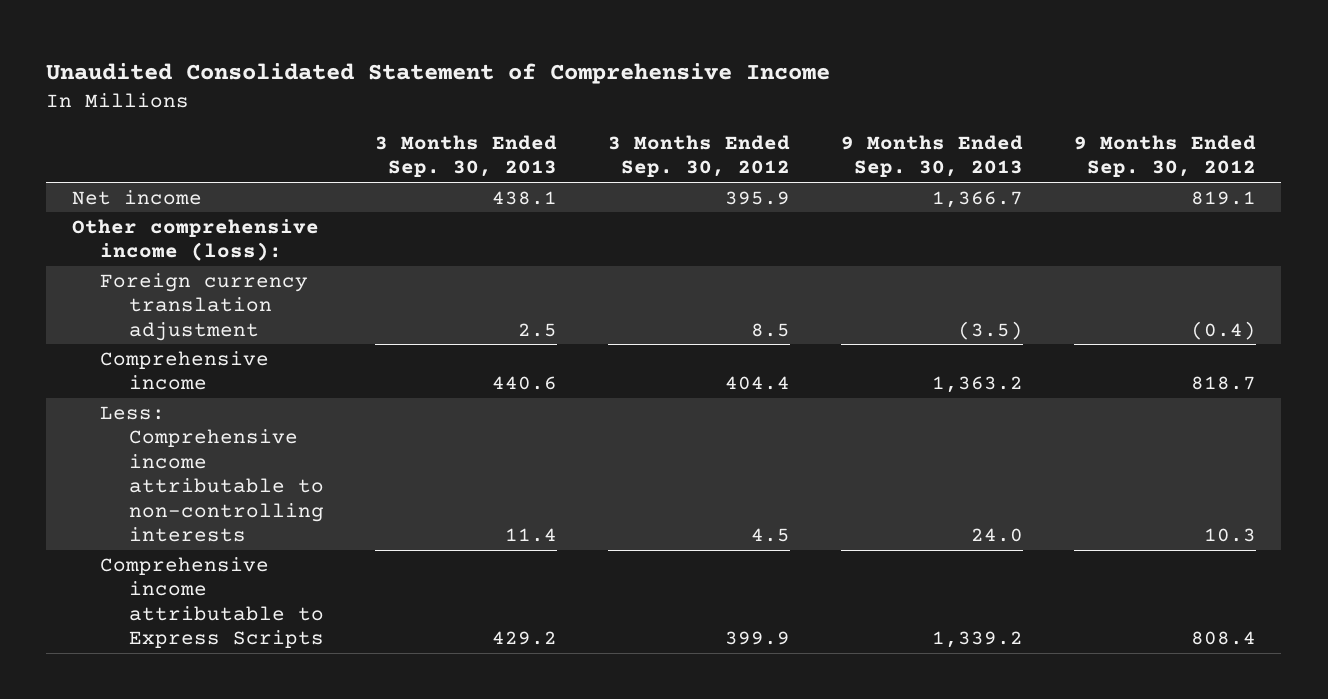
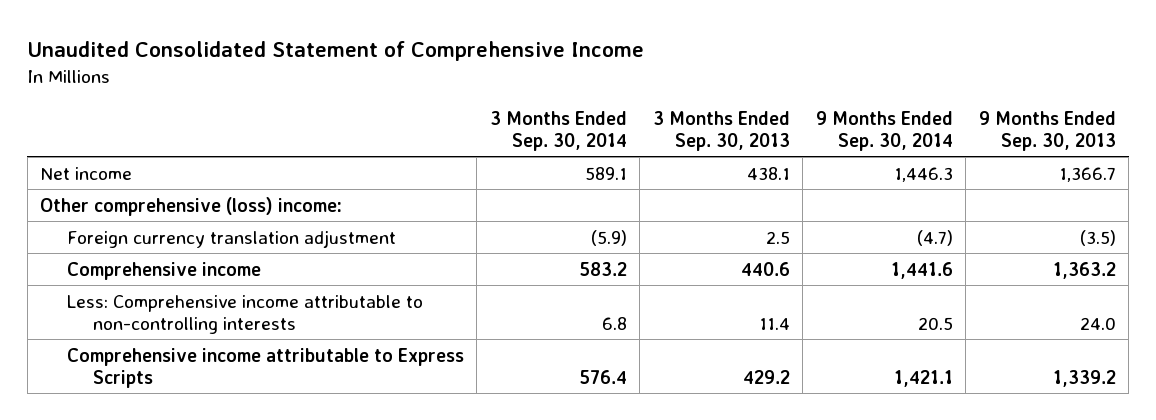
[607,135,790,178] 3 Months Ended Sep. 30, 2012 -> none
[1073,135,1256,178] 9 Months Ended Sep. 30, 2012 -> none
none -> [489,110,627,151] 3 Months Ended Sep. 30, 2014
none -> [815,110,953,151] 9 Months Ended Sep. 30, 2014
[71,218,319,262] Other comprehensive income (loss): -> [40,196,343,216] Other comprehensive (loss) income:

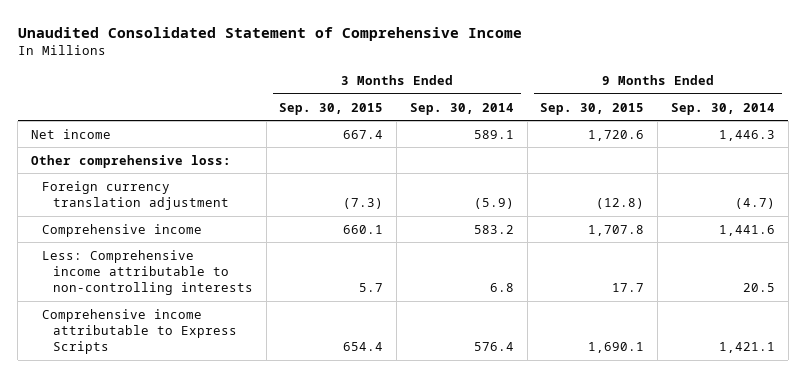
[652,110,790,151] 3 Months Ended Sep. 30, 2013 -> none
[978,110,1116,151] 9 Months Ended Sep. 30, 2013 -> none
none -> [279,102,384,115] Sep. 30, 2015
none -> [540,102,645,115] Sep. 30, 2015
[40,196,343,216] Other comprehensive (loss) income: -> [31,154,232,168] Other comprehensive loss:

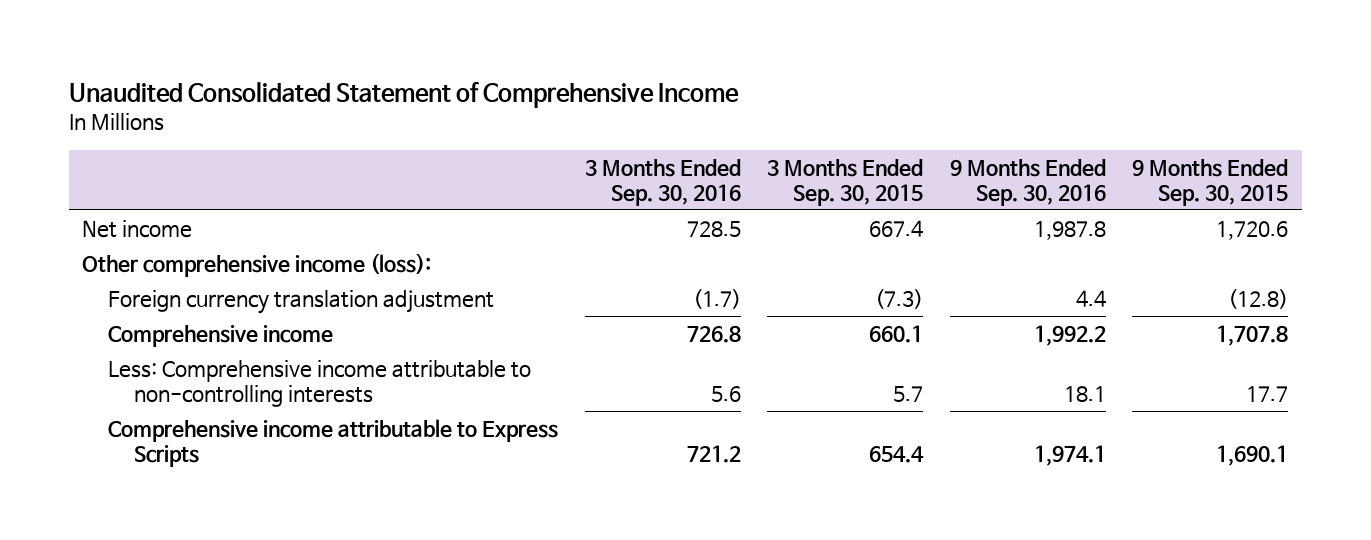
[409,102,514,115] Sep. 30, 2014 -> none
[671,102,776,115] Sep. 30, 2014 -> none
none -> [584,159,741,206] 3 Months Ended Sep. 30, 2016
none -> [949,159,1106,206] 9 Months Ended Sep. 30, 2016
[31,154,232,168] Other comprehensive loss: -> [82,252,432,277] Other comprehensive income (loss):

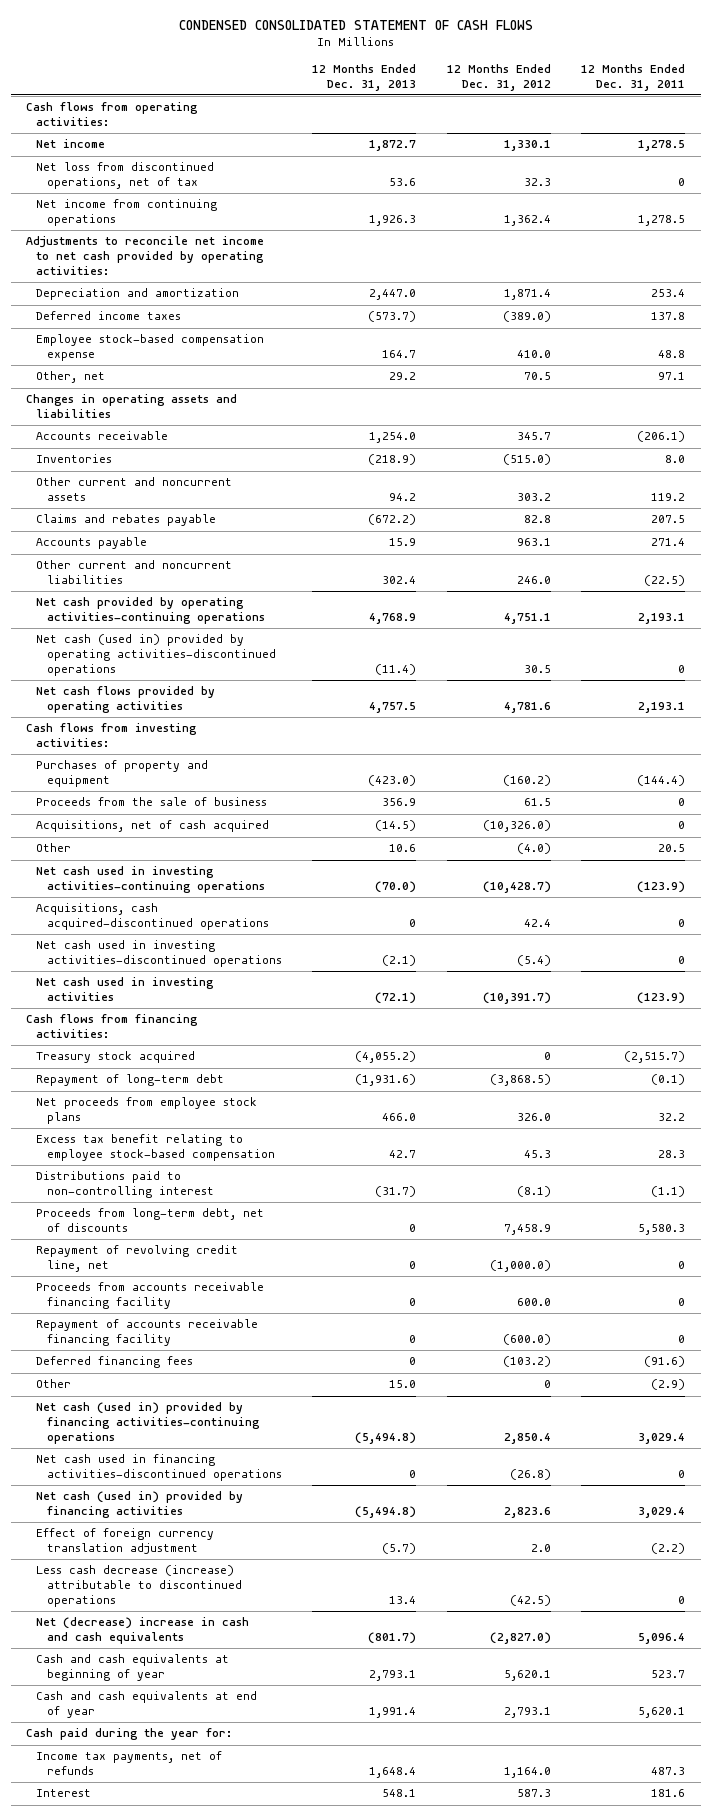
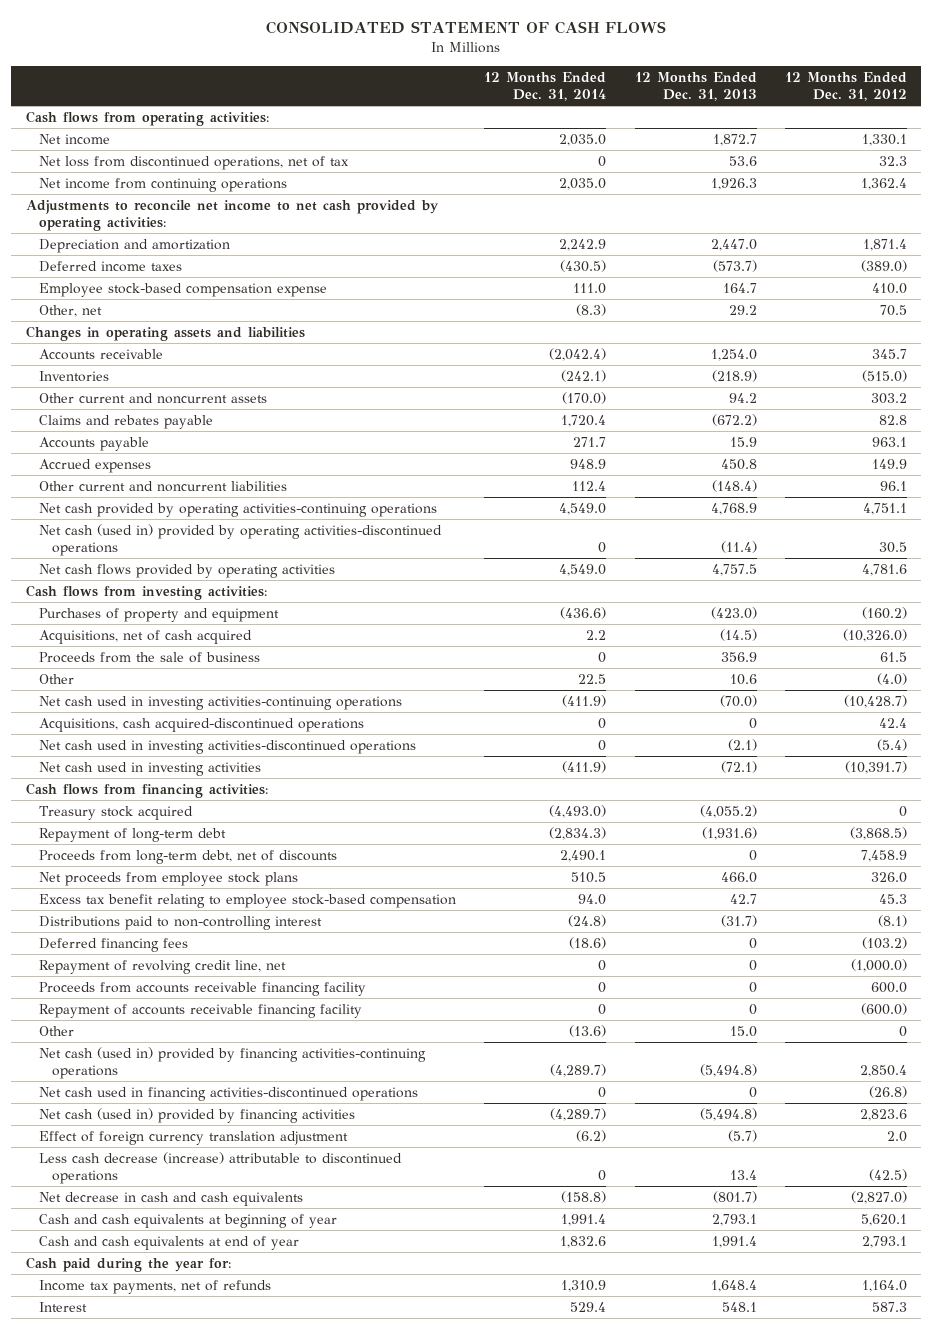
[178,19,533,30] CONDENSED CONSOLIDATED STATEMENT OF CASH FLOWS -> [266,21,667,35] CONSOLIDATED STATEMENT OF CASH FLOWS
[581,63,686,91] 12 Months Ended Dec. 31, 2011 -> none
none -> [484,72,607,101] 12 Months Ended Dec. 31, 2014
none -> [38,459,151,474] Accrued expenses
[382,576,417,585] 302.4 -> [711,480,757,493] (148.4)
[516,576,551,585] 246.0 -> [880,481,908,492] 96.1
[36,797,268,807] Proceeds from the sale of business -> [38,652,260,664] Proceeds from the sale of business
[36,1208,265,1233] Proceeds from long-term debt, net of discounts -> [38,850,337,865] Proceeds from long-term debt, net of discounts
[36,1356,194,1369] Deferred financing fees -> [38,938,188,953] Deferred financing fees
[36,1617,250,1645] Net (decrease) increase in cash and cash equivalents -> [38,1192,303,1207] Net decrease in cash and cash equivalents

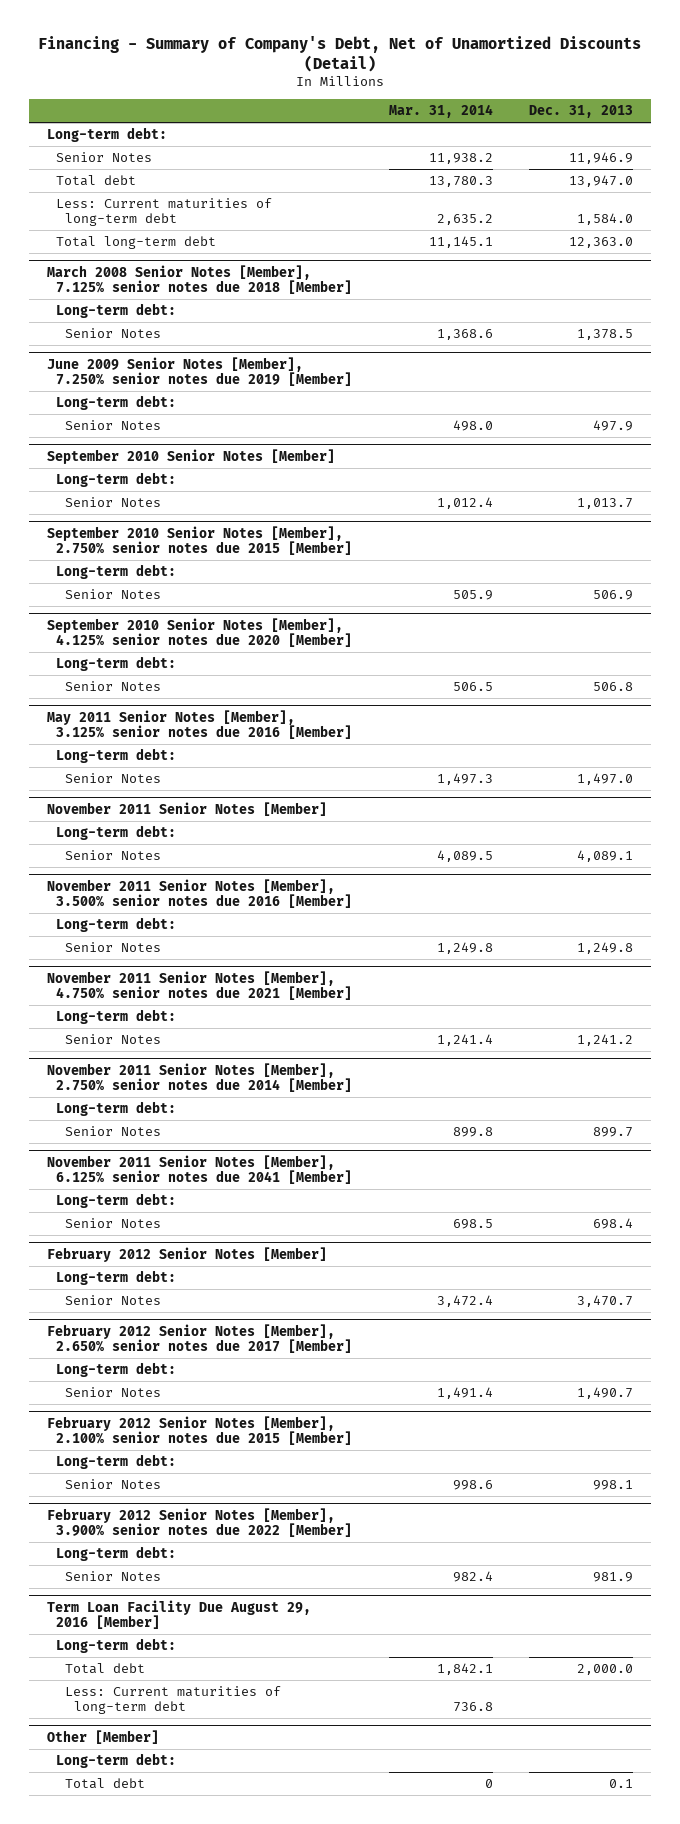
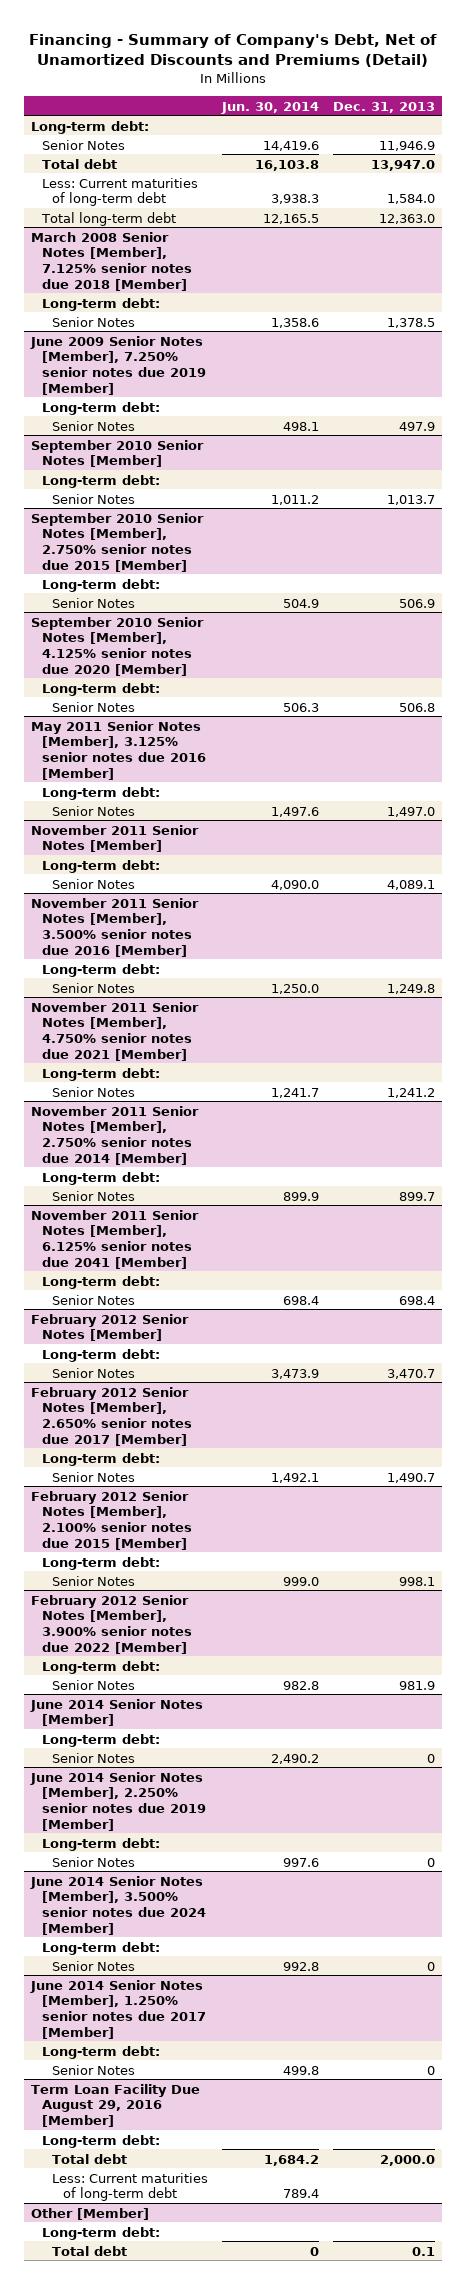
[38,35,642,72] Financing - Summary of Company's Debt, Net of Unamortized Discounts (Detail) -> [28,33,437,68] Financing - Summary of Company's Debt, Net of Unamortized Discounts and Premiums (Detail)
[388,104,493,119] Mar. 31, 2014 -> none
none -> [220,101,319,114] Jun. 30, 2014
none -> [29,1698,203,1727] June 2014 Senior Notes [Member]
none -> [41,1733,160,1747] Long-term debt:
none -> [52,1752,136,1763] Senior Notes
none -> [29,1771,206,1831] June 2014 Senior Notes [Member], 2.250% senior notes due 2019 [Member]
none -> [41,1837,160,1851] Long-term debt:
none -> [52,1856,136,1867] Senior Notes
none -> [29,1875,206,1935] June 2014 Senior Notes [Member], 3.500% senior notes due 2024 [Member]
none -> [41,1941,160,1955] Long-term debt:
none -> [52,1960,136,1971] Senior Notes
none -> [29,1979,206,2039] June 2014 Senior Notes [Member], 1.250% senior notes due 2017 [Member]
none -> [41,2045,160,2059] Long-term debt:
none -> [52,2064,136,2075] Senior Notes

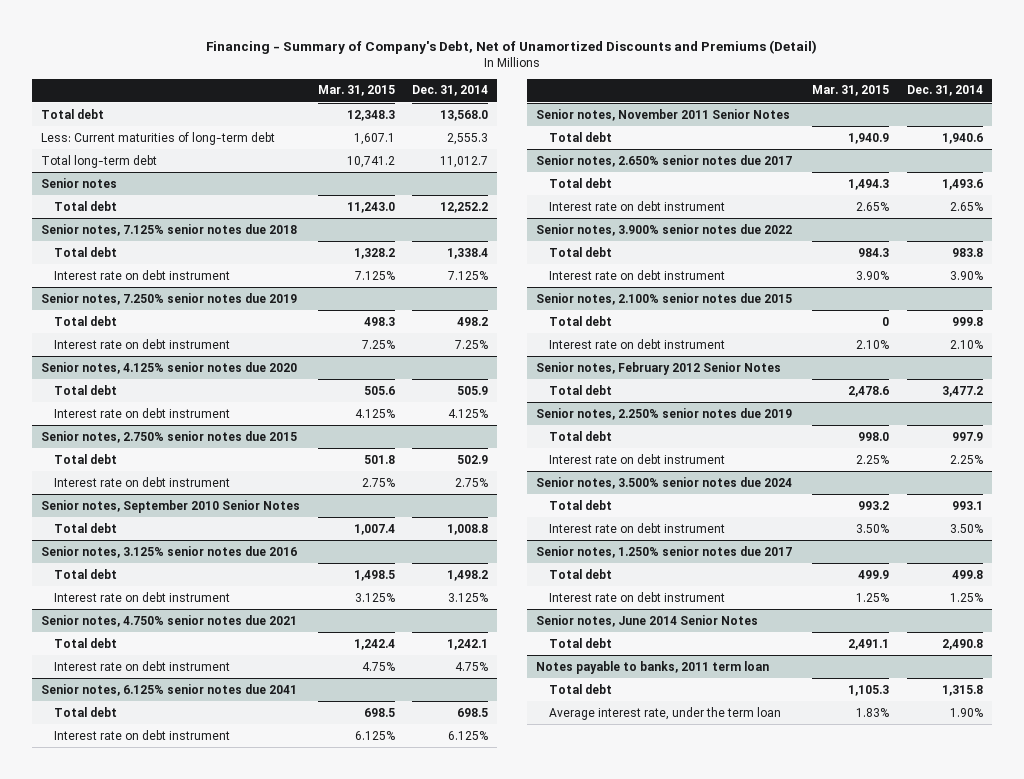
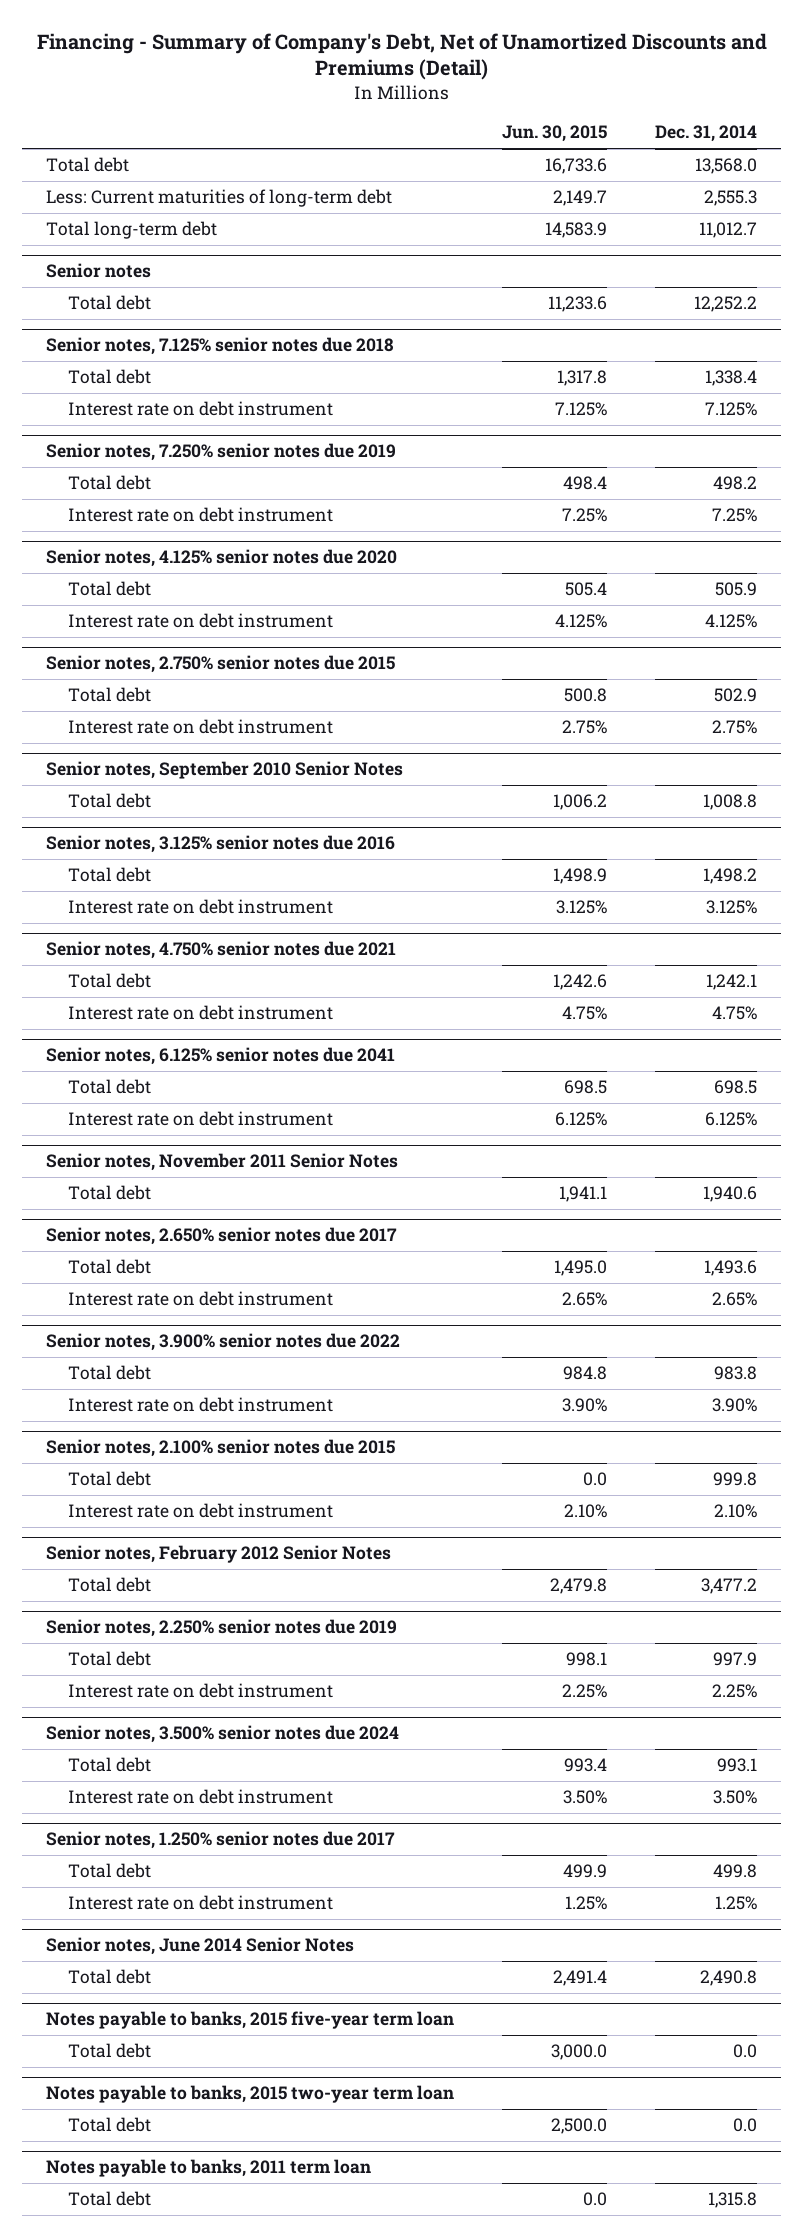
[317,85,395,97] Mar. 31, 2015 -> none
none -> [502,125,608,143] Jun. 30, 2015
none -> [45,2011,454,2030] Notes payable to banks, 2015 five-year term loan
none -> [68,2043,152,2059] Total debt
none -> [45,2085,454,2104] Notes payable to banks, 2015 two-year term loan
none -> [68,2117,152,2133] Total debt
[548,706,781,720] Average interest rate, under the term loan -> none

